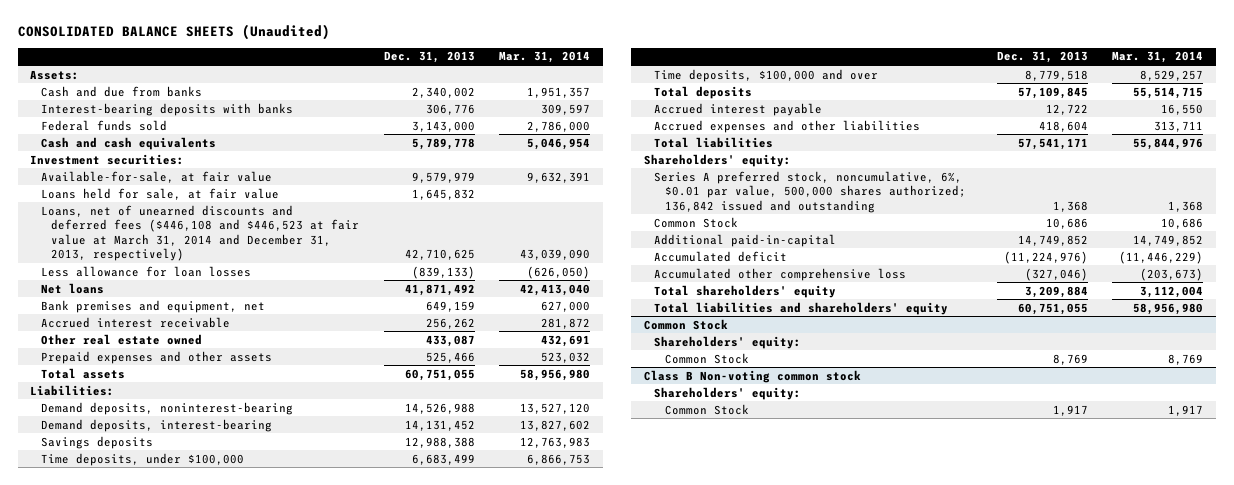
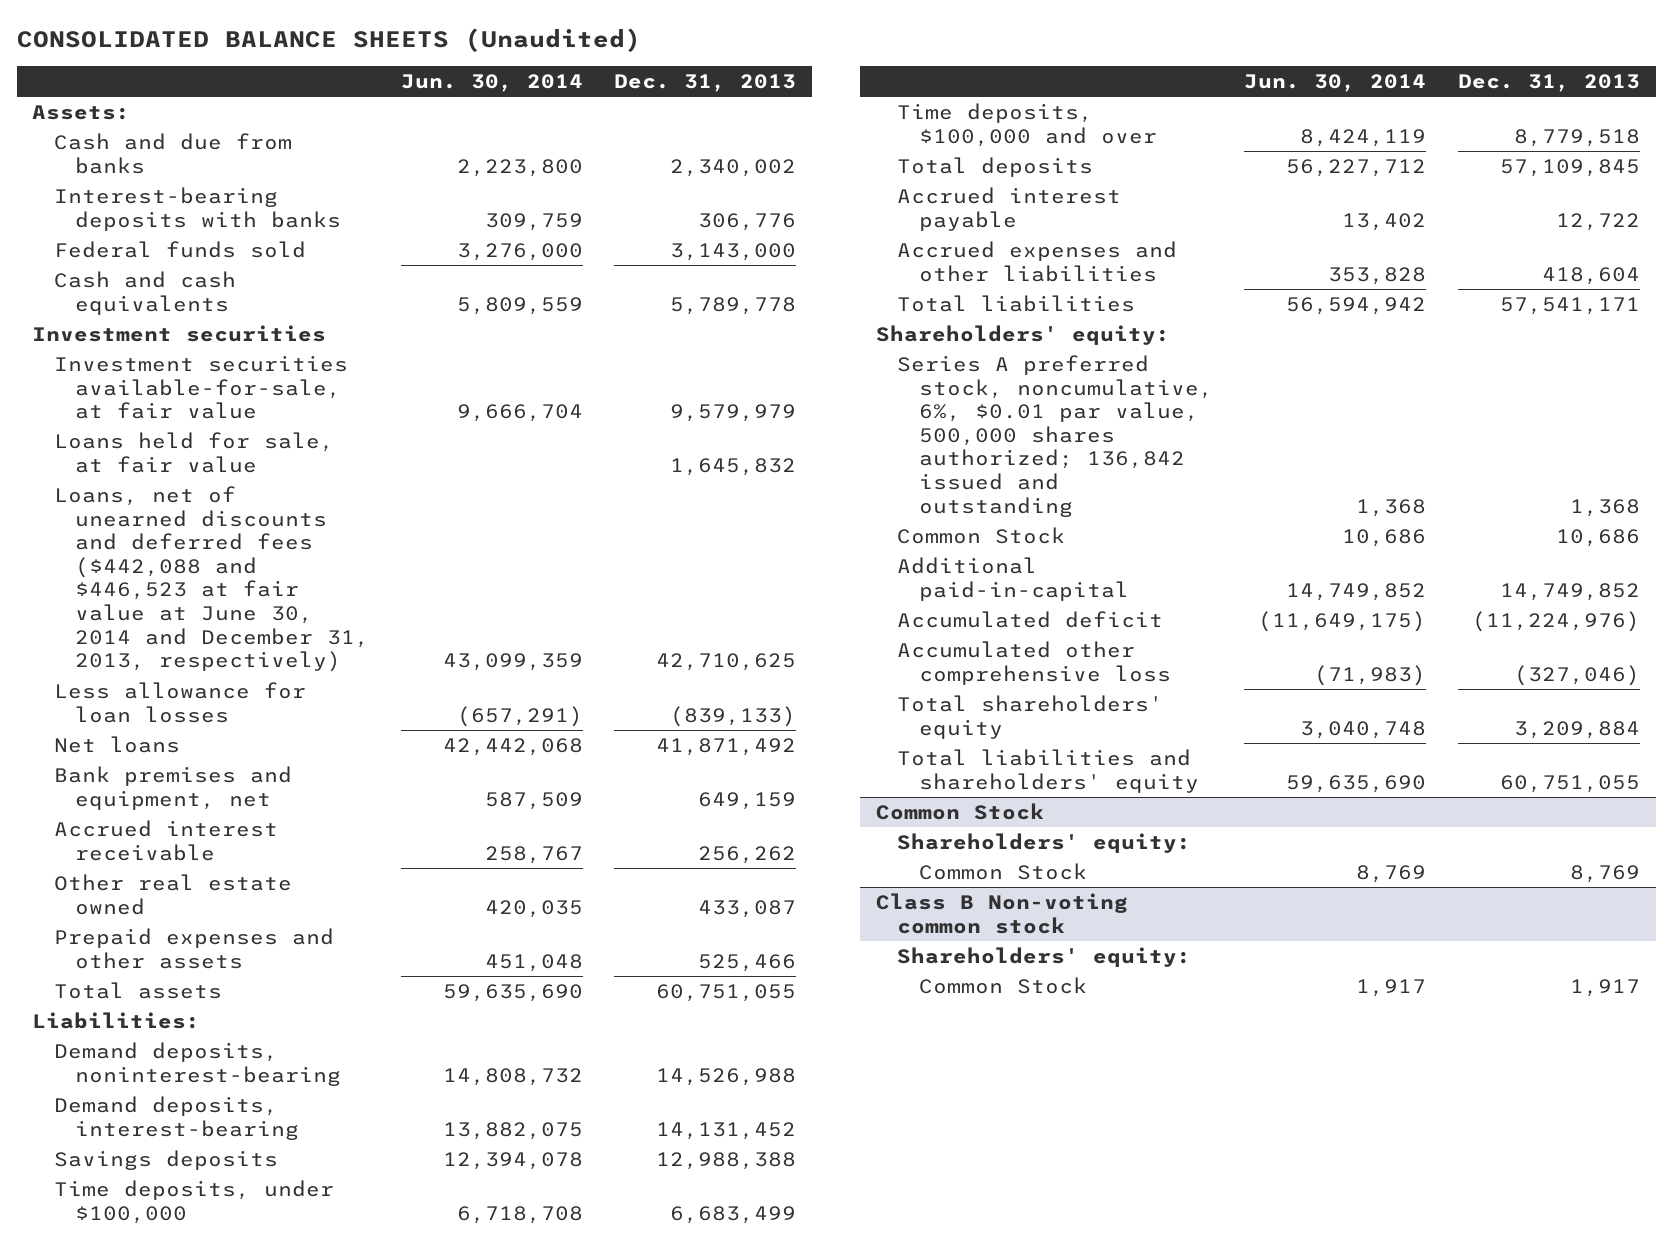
[499,51,591,64] Mar. 31, 2014 -> none
none -> [400,74,583,93] Jun. 30, 2014
[30,153,185,165] Investment securities: -> [32,324,327,342] Investment securities
[40,170,272,183] Available-for-sale, at fair value -> [53,354,348,420] Investment securities available-for-sale, at fair value
[40,204,360,261] Loans, net of unearned discounts and deferred fees ($446,108 and $446,523 at fair value at March 31, 2014 and December 31, 2013, respectively) -> [53,485,370,673] Loans, net of unearned discounts and deferred fees ($442,088 and $446,523 at fair value at June 30, 2014 and December 31, 2013, respectively)

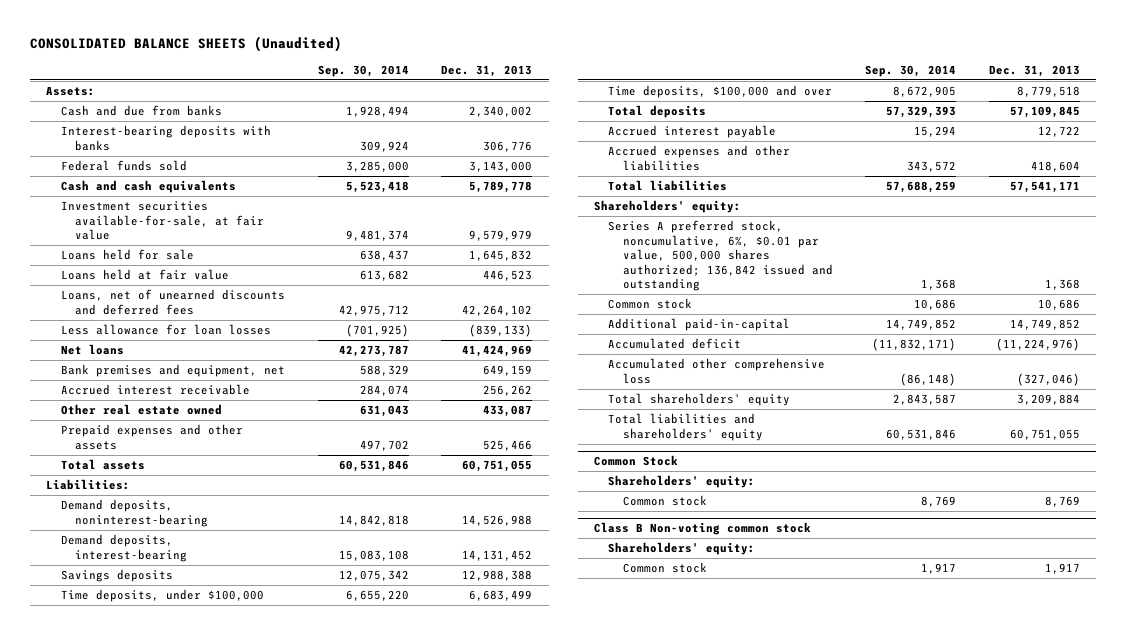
[400,74,583,93] Jun. 30, 2014 -> none
none -> [317,64,409,77] Sep. 30, 2014
[32,324,327,342] Investment securities -> none
[53,431,334,473] Loans held for sale, at fair value -> [60,249,194,261] Loans held for sale
none -> [60,269,229,281] Loans held at fair value
[53,485,370,673] Loans, net of unearned discounts and deferred fees ($442,088 and $446,523 at fair value at June 30, 2014 and December 31, 2013, respectively) -> [60,289,285,315] Loans, net of unearned discounts and deferred fees
[655,653,796,672] 42,710,625 -> [462,304,533,316] 42,264,102
[655,737,796,756] 41,871,492 -> [462,345,533,358] 41,424,969
[897,526,1066,544] Common Stock -> [608,298,693,310] Common stock
[918,862,1087,880] Common Stock -> [622,495,707,507] Common stock
[918,976,1087,994] Common Stock -> [622,562,707,574] Common stock

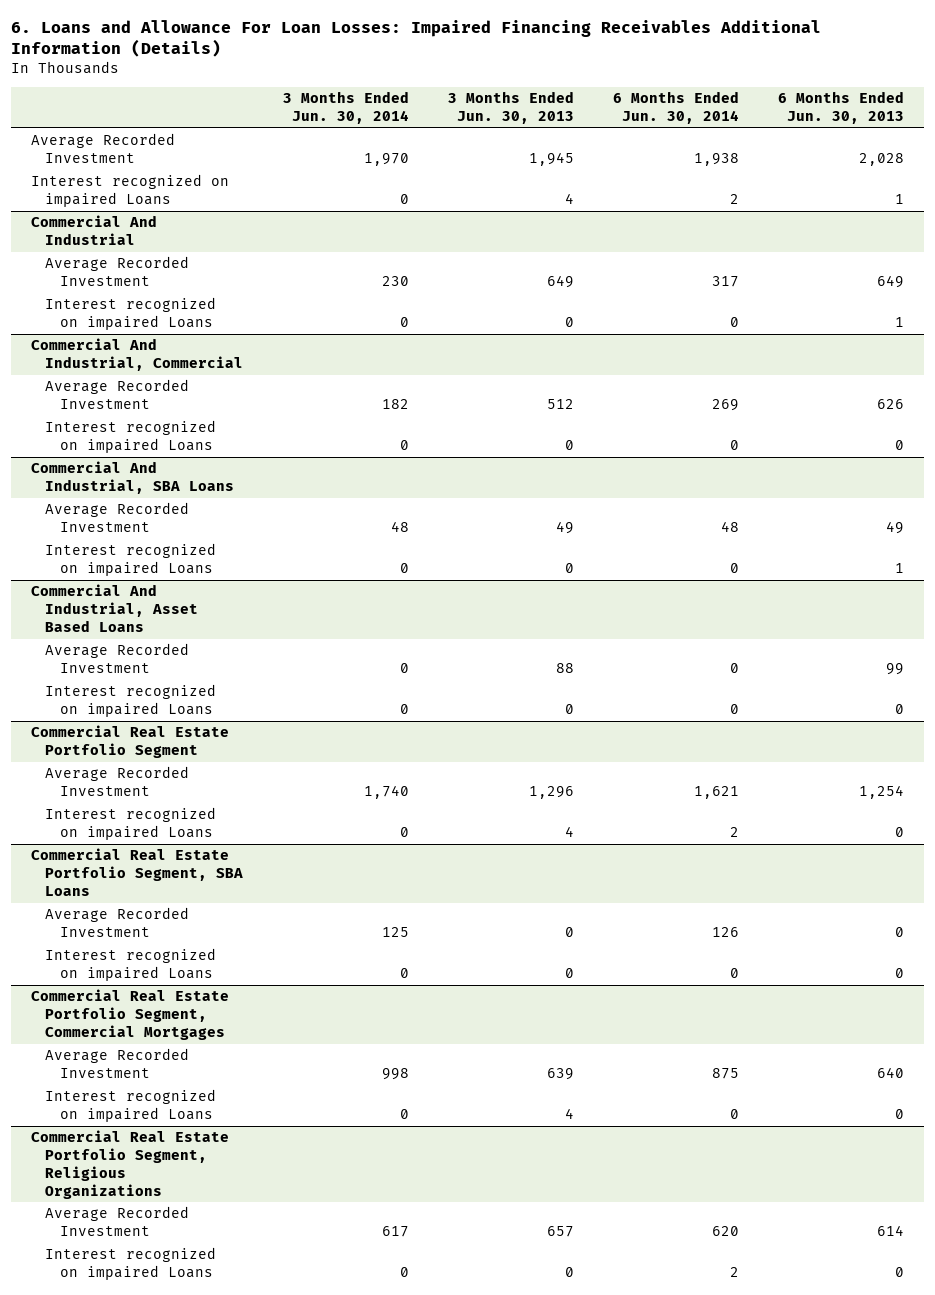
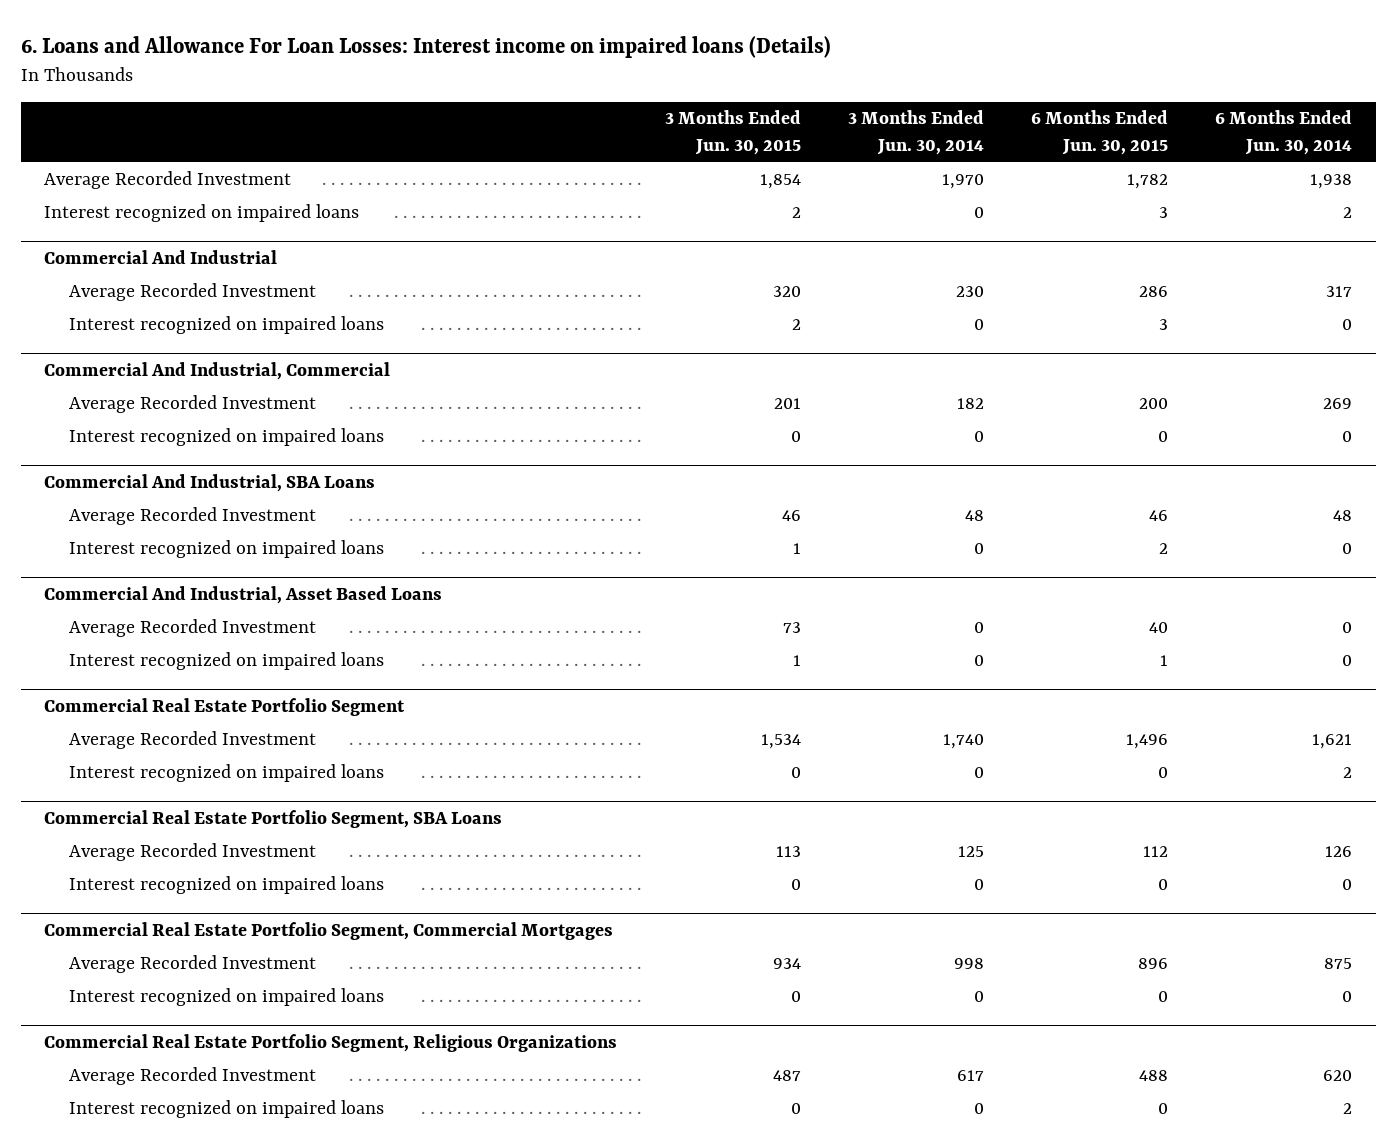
[11,19,822,58] 6. Loans and Allowance For Loan Losses: Impaired Financing Receivables Additional Information (Details) -> [20,35,831,58] 6. Loans and Allowance For Loan Losses: Interest income on impaired loans (Details)
[447,91,574,124] 3 Months Ended Jun. 30, 2013 -> none
[778,91,905,124] 6 Months Ended Jun. 30, 2013 -> none
none -> [664,110,801,155] 3 Months Ended Jun. 30, 2015
none -> [1031,110,1169,155] 6 Months Ended Jun. 30, 2015
[31,174,230,208] Interest recognized on impaired Loans -> [44,203,360,222] Interest recognized on impaired loans
[45,297,217,331] Interest recognized on impaired Loans -> [68,315,384,334] Interest recognized on impaired loans
[45,420,217,454] Interest recognized on impaired Loans -> [68,427,384,446] Interest recognized on impaired loans
[45,543,217,577] Interest recognized on impaired Loans -> [68,539,384,558] Interest recognized on impaired loans
[45,684,217,718] Interest recognized on impaired Loans -> [68,651,384,670] Interest recognized on impaired loans
[45,807,217,841] Interest recognized on impaired Loans -> [68,763,384,782] Interest recognized on impaired loans
[45,948,217,982] Interest recognized on impaired Loans -> [68,875,384,894] Interest recognized on impaired loans
[45,1089,217,1123] Interest recognized on impaired Loans -> [68,987,384,1006] Interest recognized on impaired loans
[45,1247,217,1281] Interest recognized on impaired Loans -> [68,1099,384,1118] Interest recognized on impaired loans

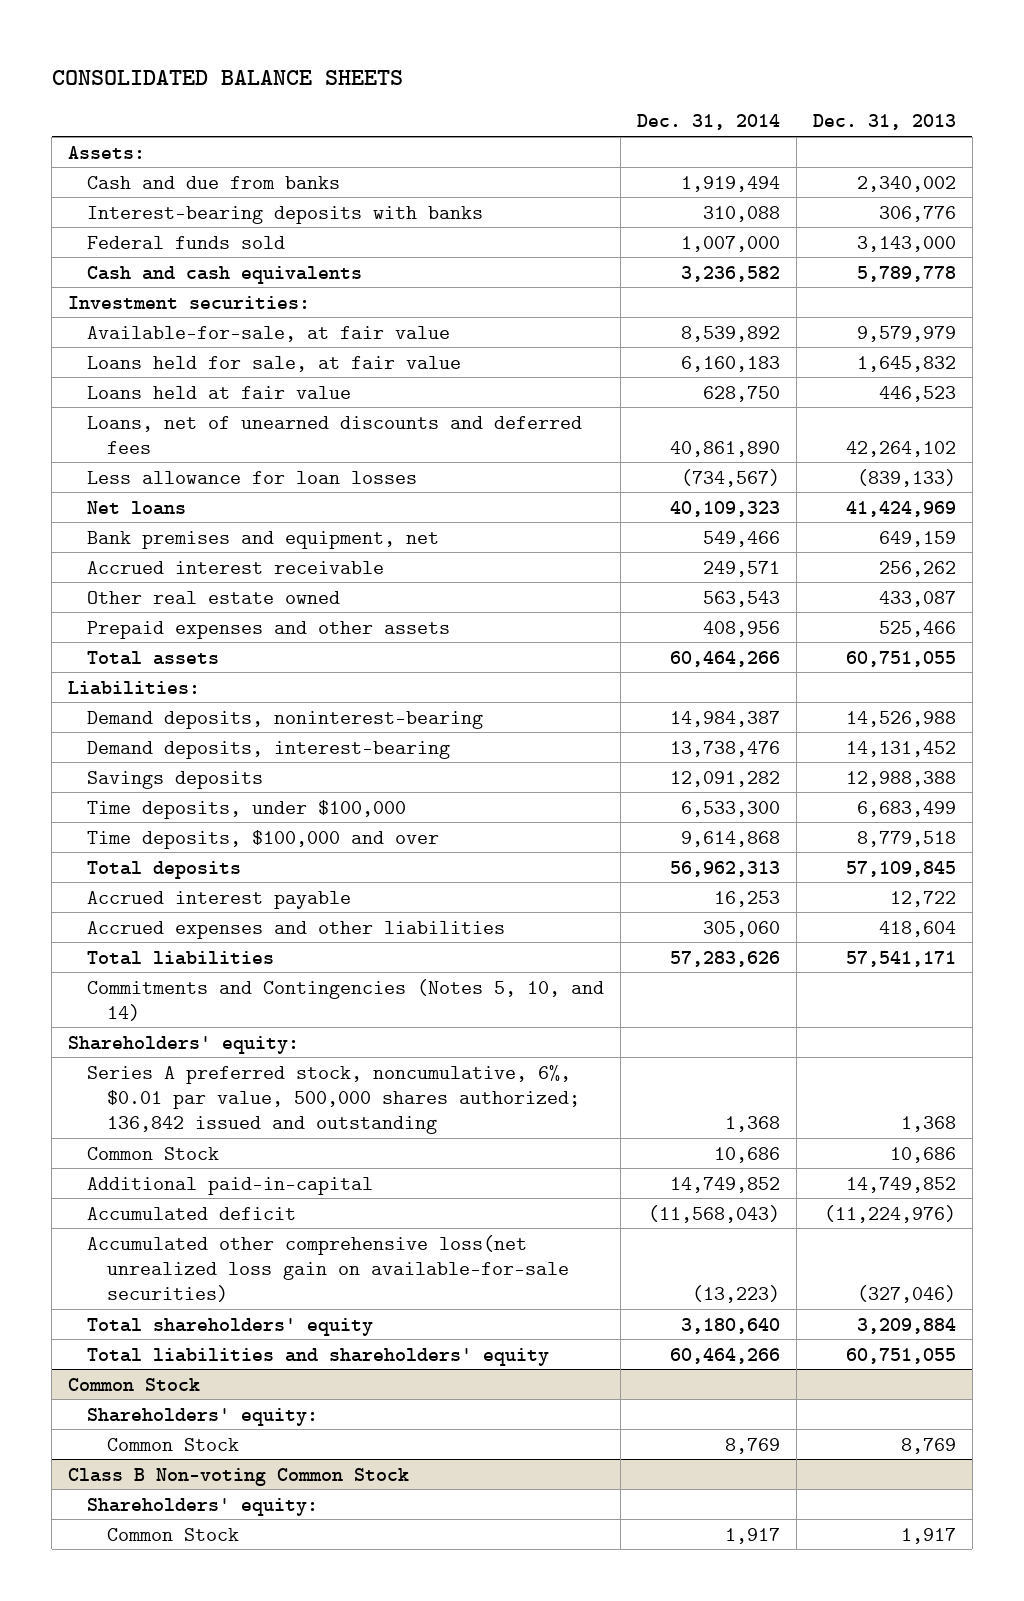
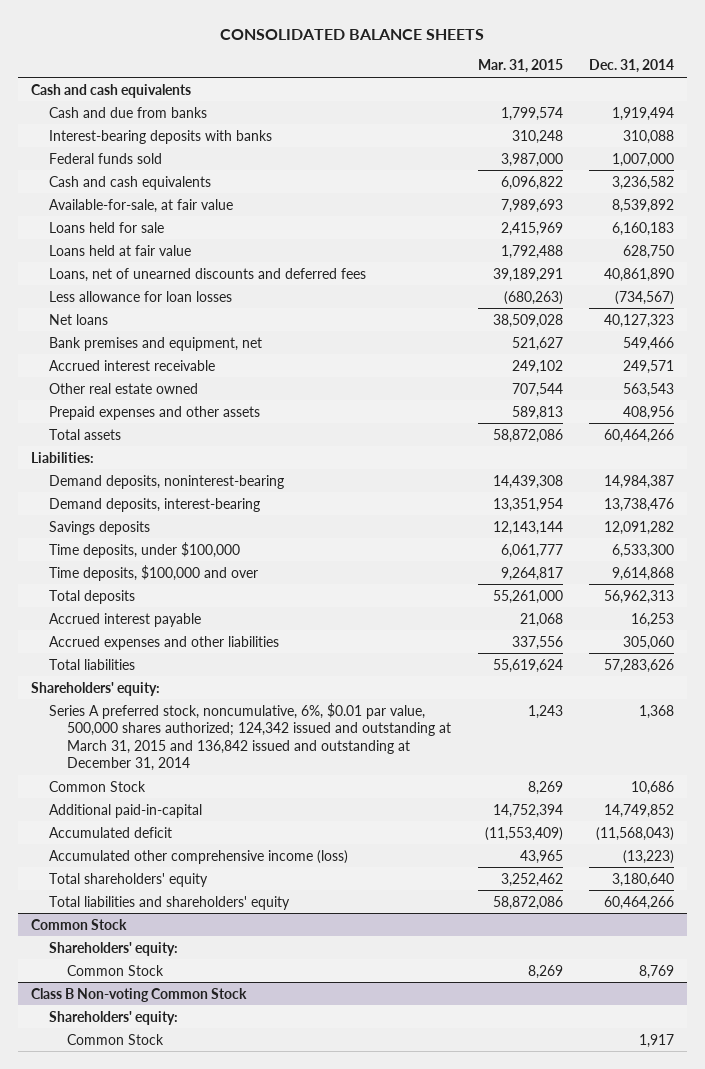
[812,114,956,131] Dec. 31, 2013 -> none
none -> [477,59,563,74] Mar. 31, 2015
[68,145,146,159] Assets: -> none
none -> [31,83,192,98] Cash and cash equivalents
[68,295,311,309] Investment securities: -> none
[87,355,462,372] Loans held for sale, at fair value -> [49,221,165,233] Loans held for sale
[670,500,781,517] 40,109,323 -> [603,313,674,328] 40,127,323
[87,978,605,1021] Commitments and Contingencies (Notes 5, 10, and 14) -> none
[87,1063,580,1134] Series A preferred stock, noncumulative, 6%, $0.01 par value, 500,000 shares authorized; 136,842 issued and outstanding -> [49,702,452,772] Series A preferred stock, noncumulative, 6%, $0.01 par value, 500,000 shares authorized; 124,342 issued and outstanding at March 31, 2015 and 136,842 issued and outstanding at December 31, 2014
[87,1234,569,1302] Accumulated other comprehensive loss(net unrealized loss gain on available-for-sale securities) -> [49,849,349,864] Accumulated other comprehensive income (loss)

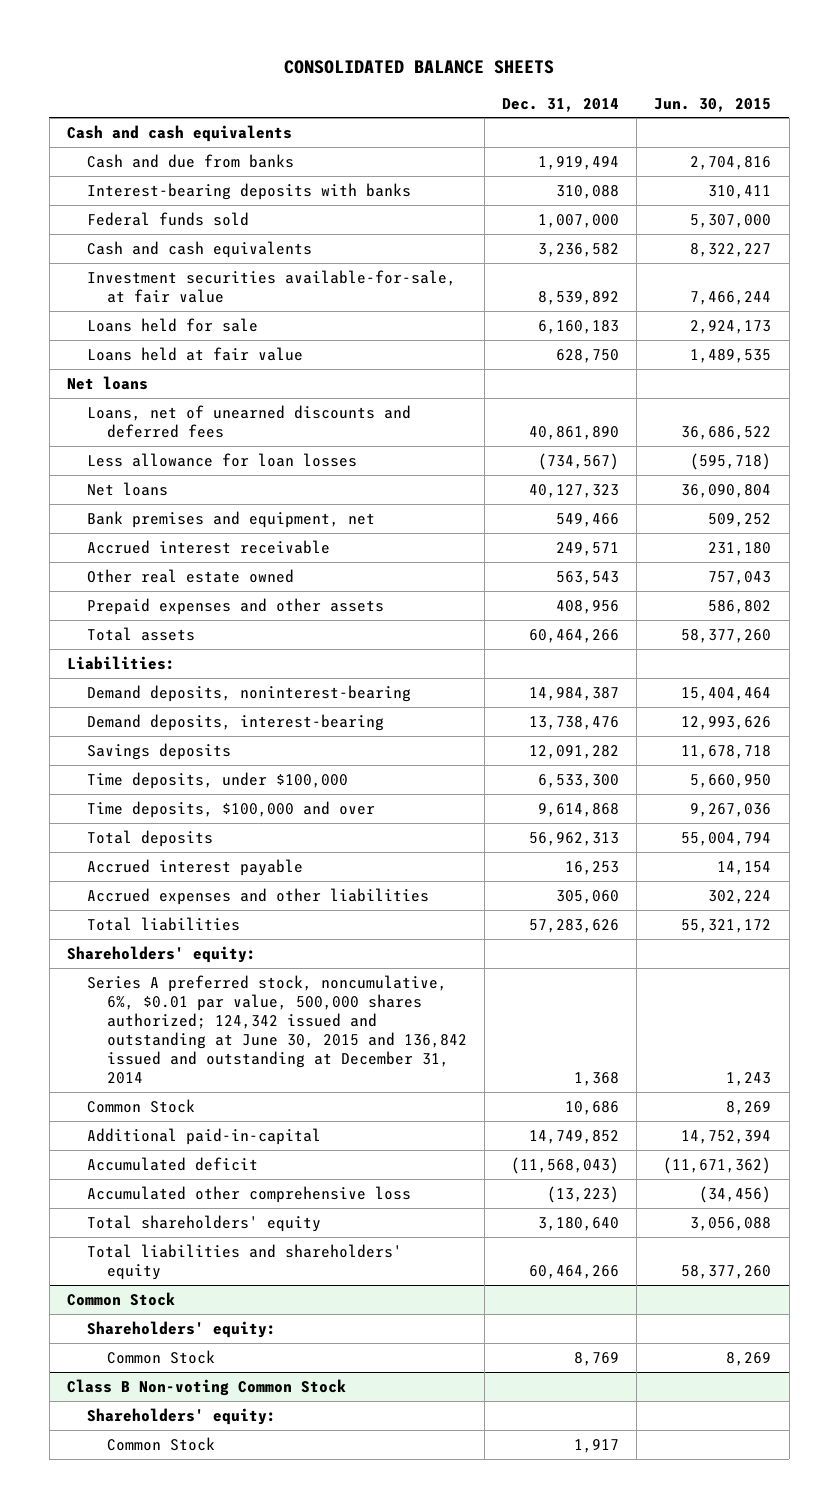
[477,59,563,74] Mar. 31, 2015 -> none
none -> [654,97,772,112] Jun. 30, 2015
[49,198,234,213] Available-for-sale, at fair value -> [87,269,457,303] Investment securities available-for-sale, at fair value
none -> [66,375,148,390] Net loans
[49,702,452,772] Series A preferred stock, noncumulative, 6%, $0.01 par value, 500,000 shares authorized; 124,342 issued and outstanding at March 31, 2015 and 136,842 issued and outstanding at December 31, 2014 -> [87,974,468,1084] Series A preferred stock, noncumulative, 6%, $0.01 par value, 500,000 shares authorized; 124,342 issued and outstanding at June 30, 2015 and 136,842 issued and outstanding at December 31, 2014
[49,849,349,864] Accumulated other comprehensive income (loss) -> [87,1185,412,1203] Accumulated other comprehensive loss

